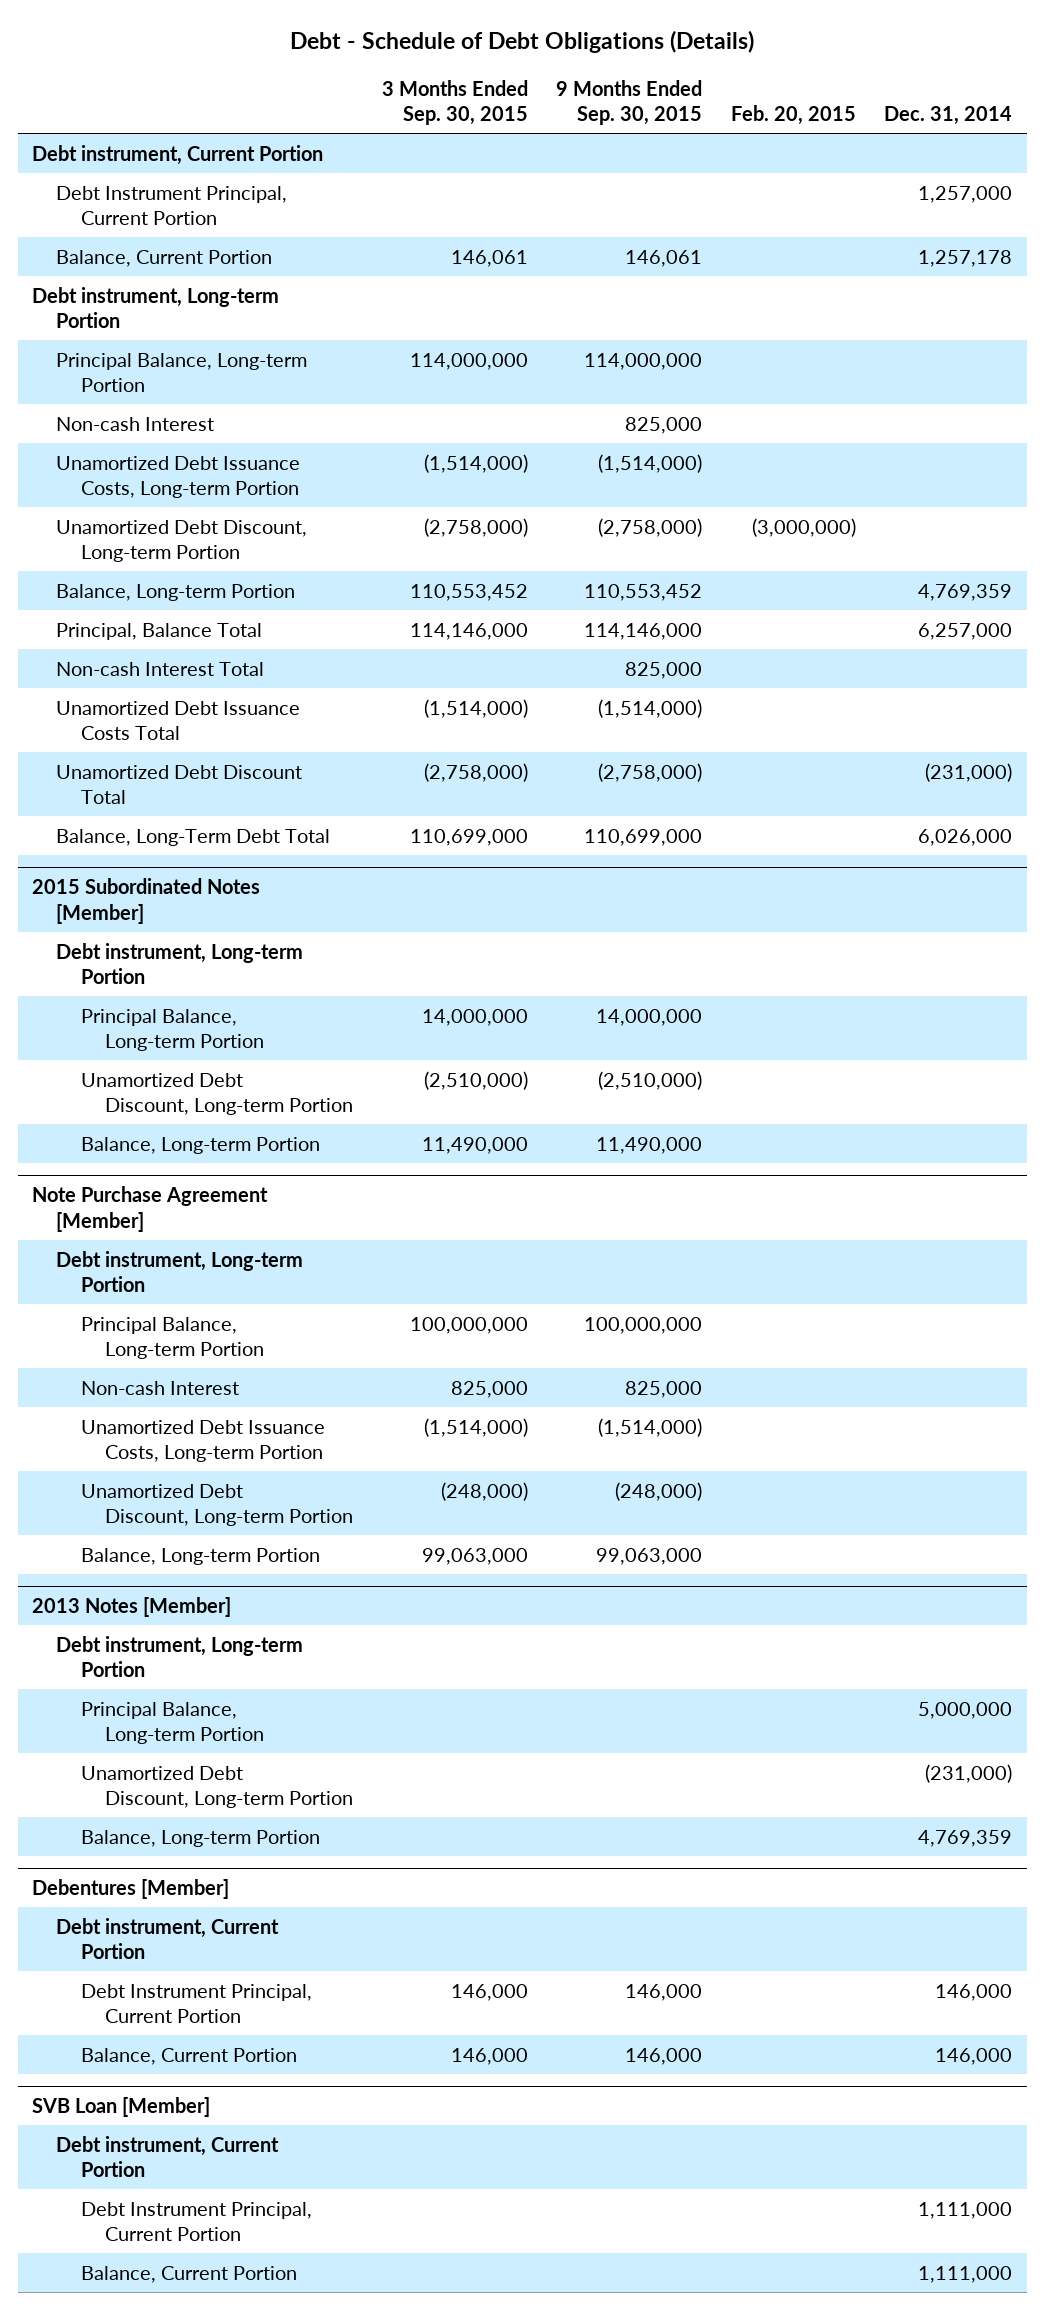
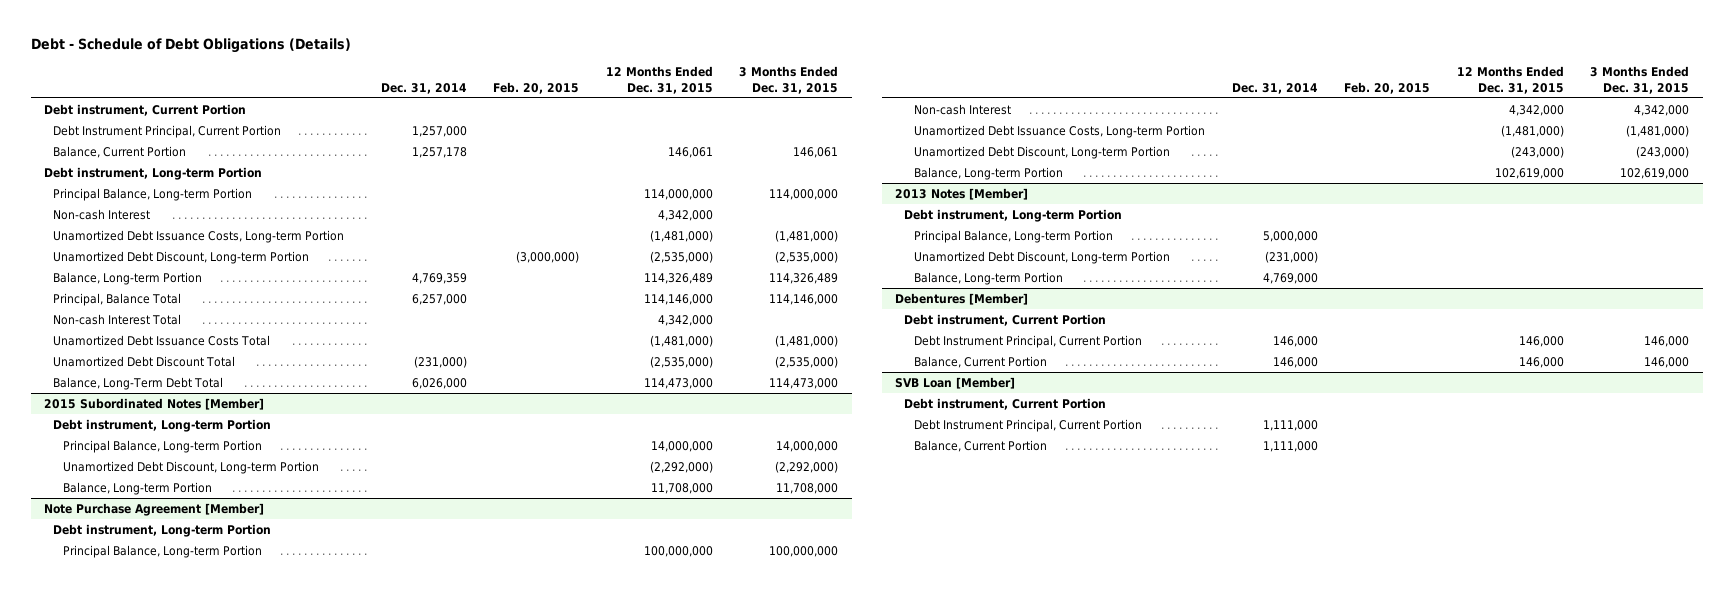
[381,79,528,126] 3 Months Ended Sep. 30, 2015 -> none
[556,79,703,126] 9 Months Ended Sep. 30, 2015 -> none
none -> [605,66,713,94] 12 Months Ended Dec. 31, 2015
none -> [739,66,839,94] 3 Months Ended Dec. 31, 2015
[918,1829,1013,1847] 4,769,359 -> [1262,273,1318,285] 4,769,000

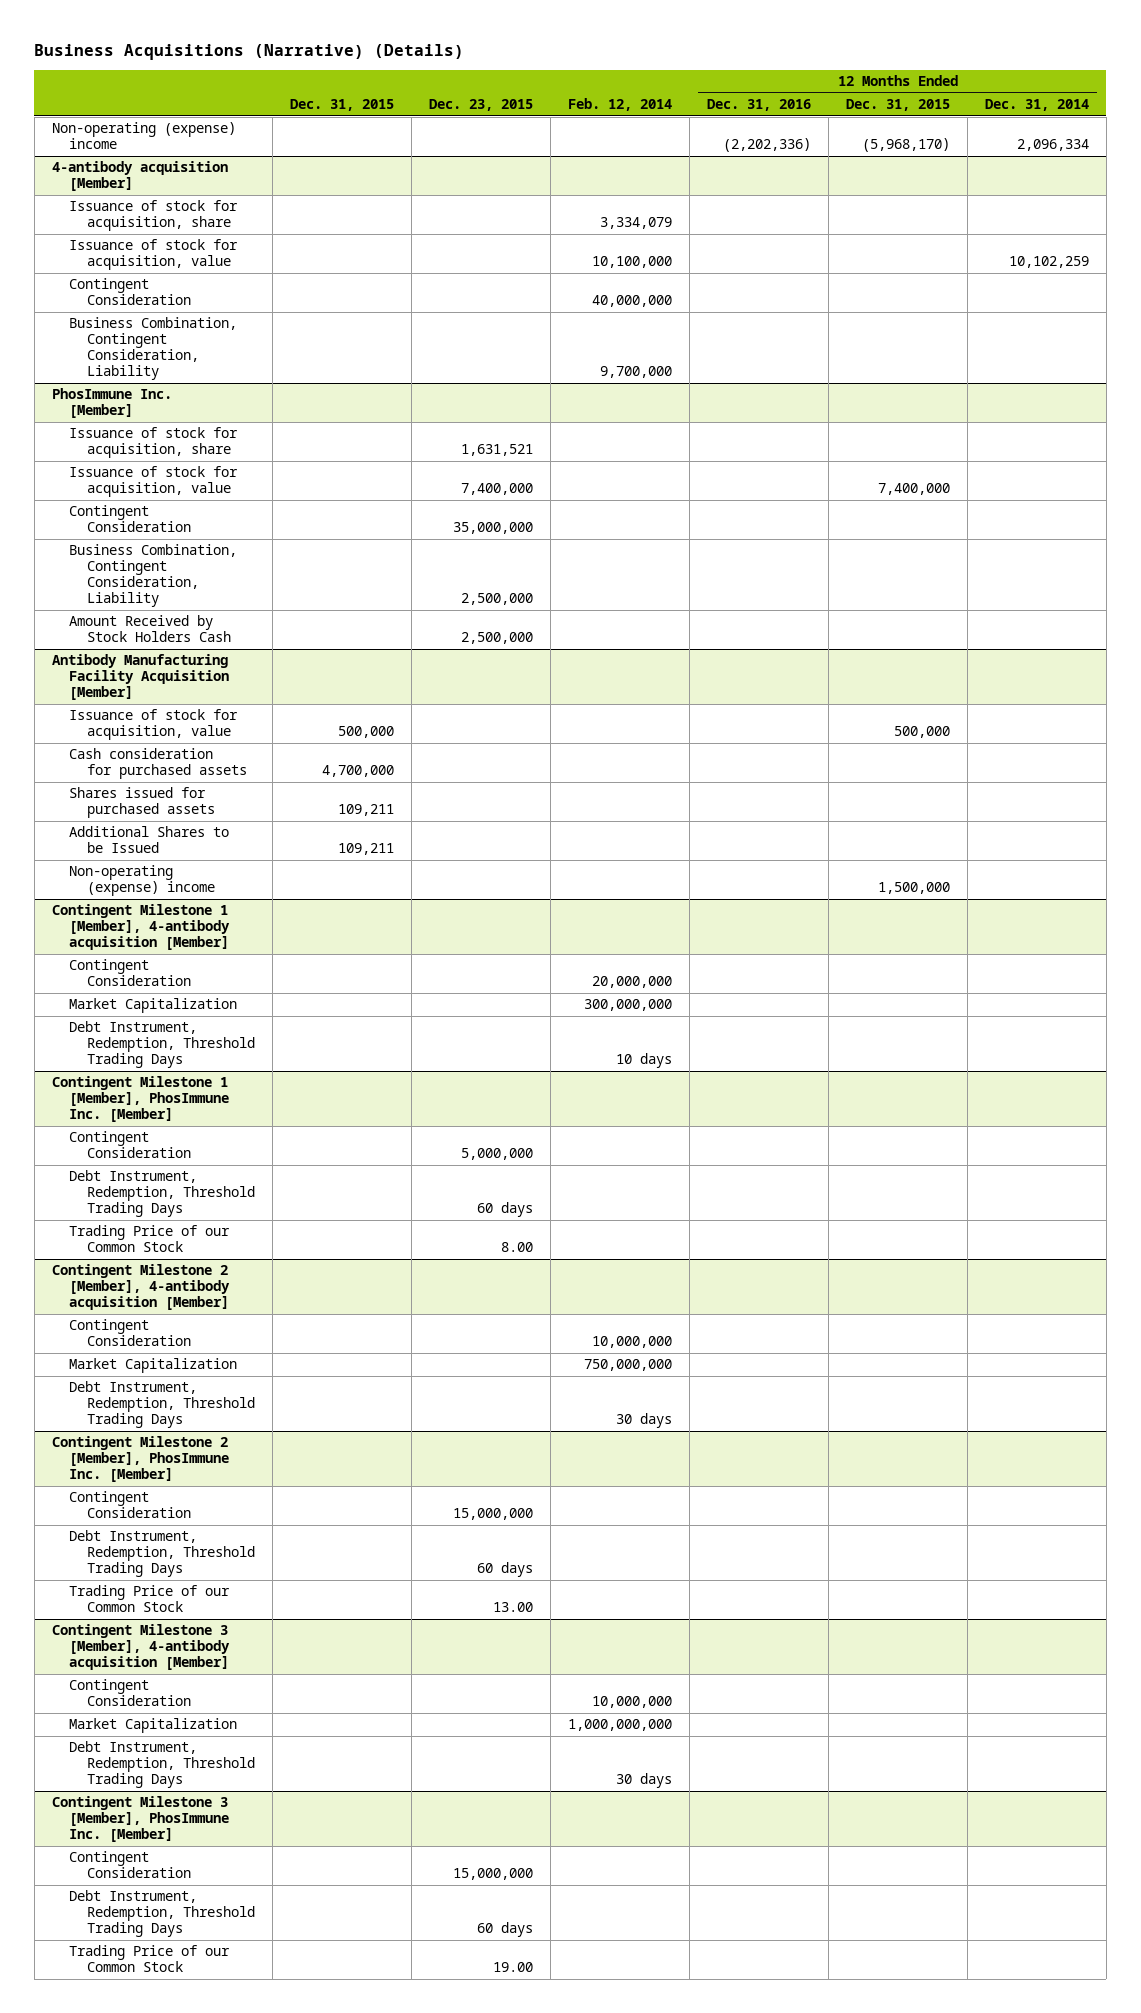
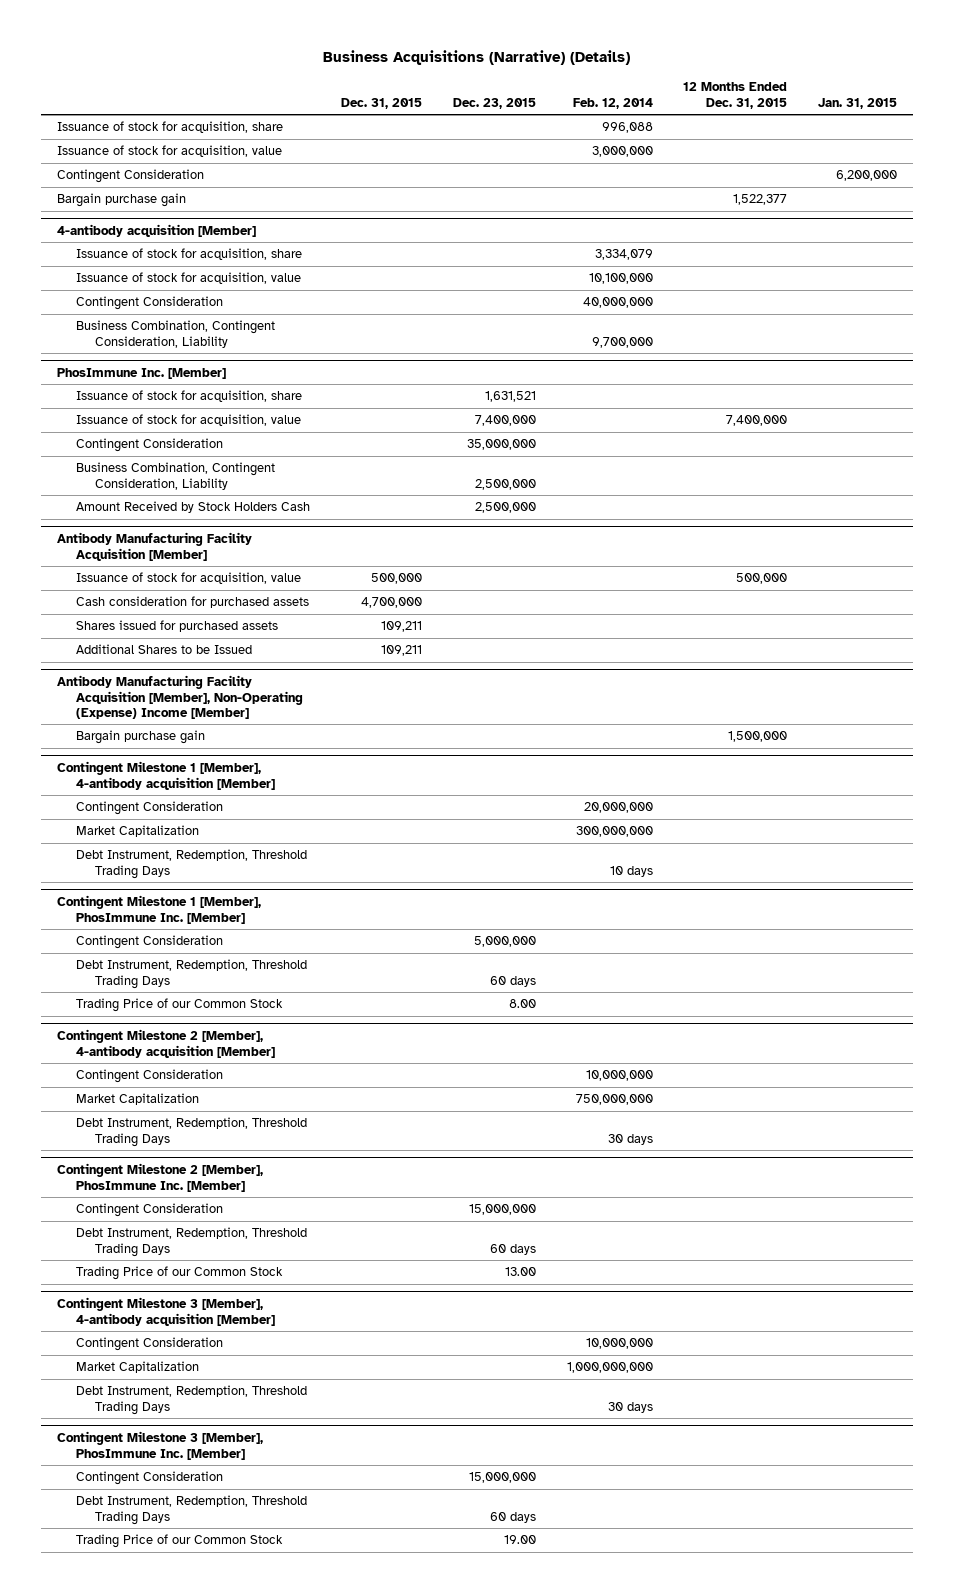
[706,99,811,112] Dec. 31, 2016 -> none
[984,99,1089,112] Dec. 31, 2014 -> none
none -> [818,98,898,110] Jan. 31, 2015
[51,122,236,150] Non-operating (expense) income -> none
none -> [56,121,283,134] Issuance of stock for acquisition, share
none -> [56,145,282,158] Issuance of stock for acquisition, value
none -> [56,169,204,184] Contingent Consideration
none -> [56,193,186,208] Bargain purchase gain
[69,865,215,897] Non-operating (expense) income -> none
none -> [56,675,304,720] Antibody Manufacturing Facility Acquisition [Member], Non-Operating (Expense) Income [Member]
none -> [76,730,206,745] Bargain purchase gain

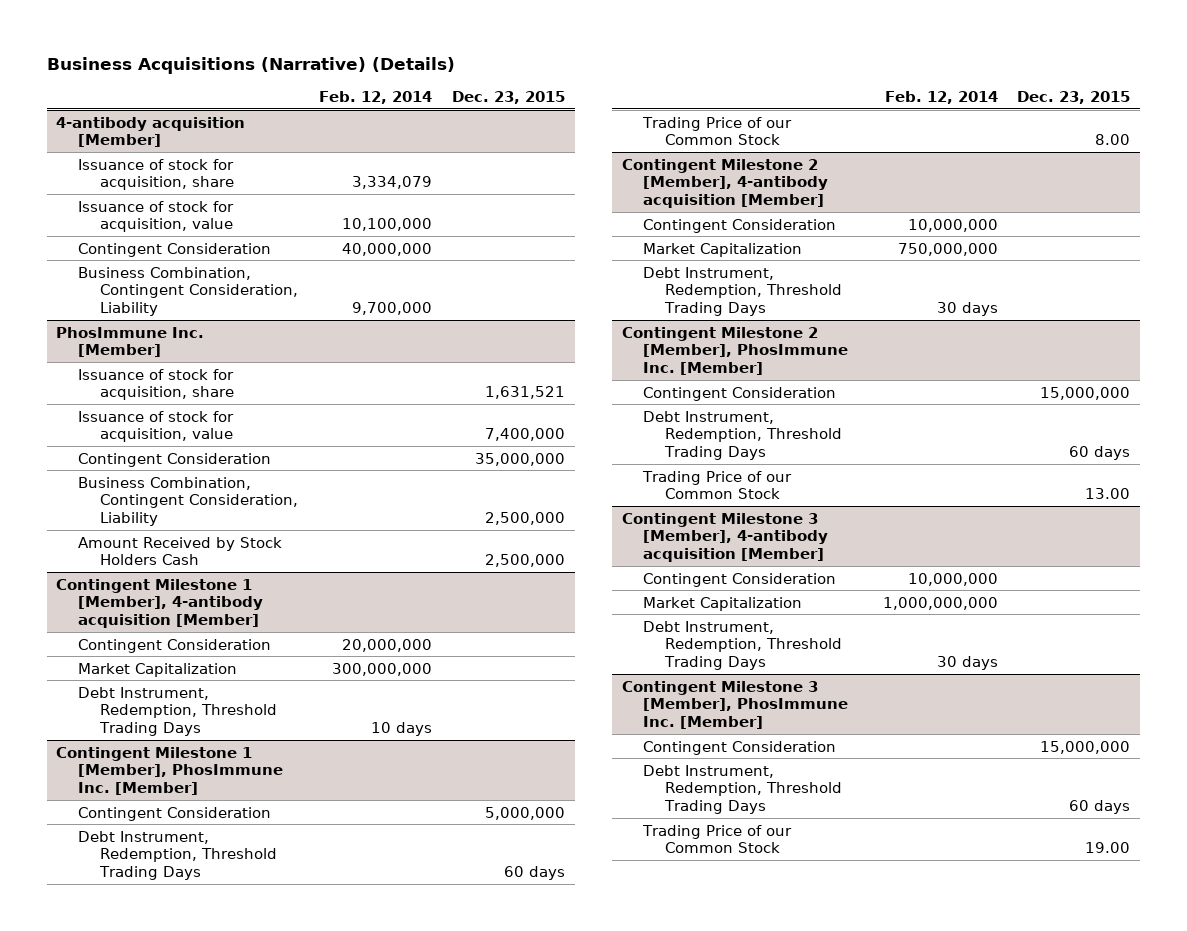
[340,98,422,110] Dec. 31, 2015 -> none
[683,82,788,110] 12 Months Ended Dec. 31, 2015 -> none
[818,98,898,110] Jan. 31, 2015 -> none
[56,121,283,134] Issuance of stock for acquisition, share -> none
[56,145,282,158] Issuance of stock for acquisition, value -> none
[56,169,204,184] Contingent Consideration -> none
[56,193,186,208] Bargain purchase gain -> none
[56,532,252,561] Antibody Manufacturing Facility Acquisition [Member] -> none
[76,572,302,585] Issuance of stock for acquisition, value -> none
[76,596,310,609] Cash consideration for purchased assets -> none
[76,620,279,633] Shares issued for purchased assets -> none
[76,644,253,655] Additional Shares to be Issued -> none
[56,675,304,720] Antibody Manufacturing Facility Acquisition [Member], Non-Operating (Expense) Income [Member] -> none
[76,730,206,745] Bargain purchase gain -> none

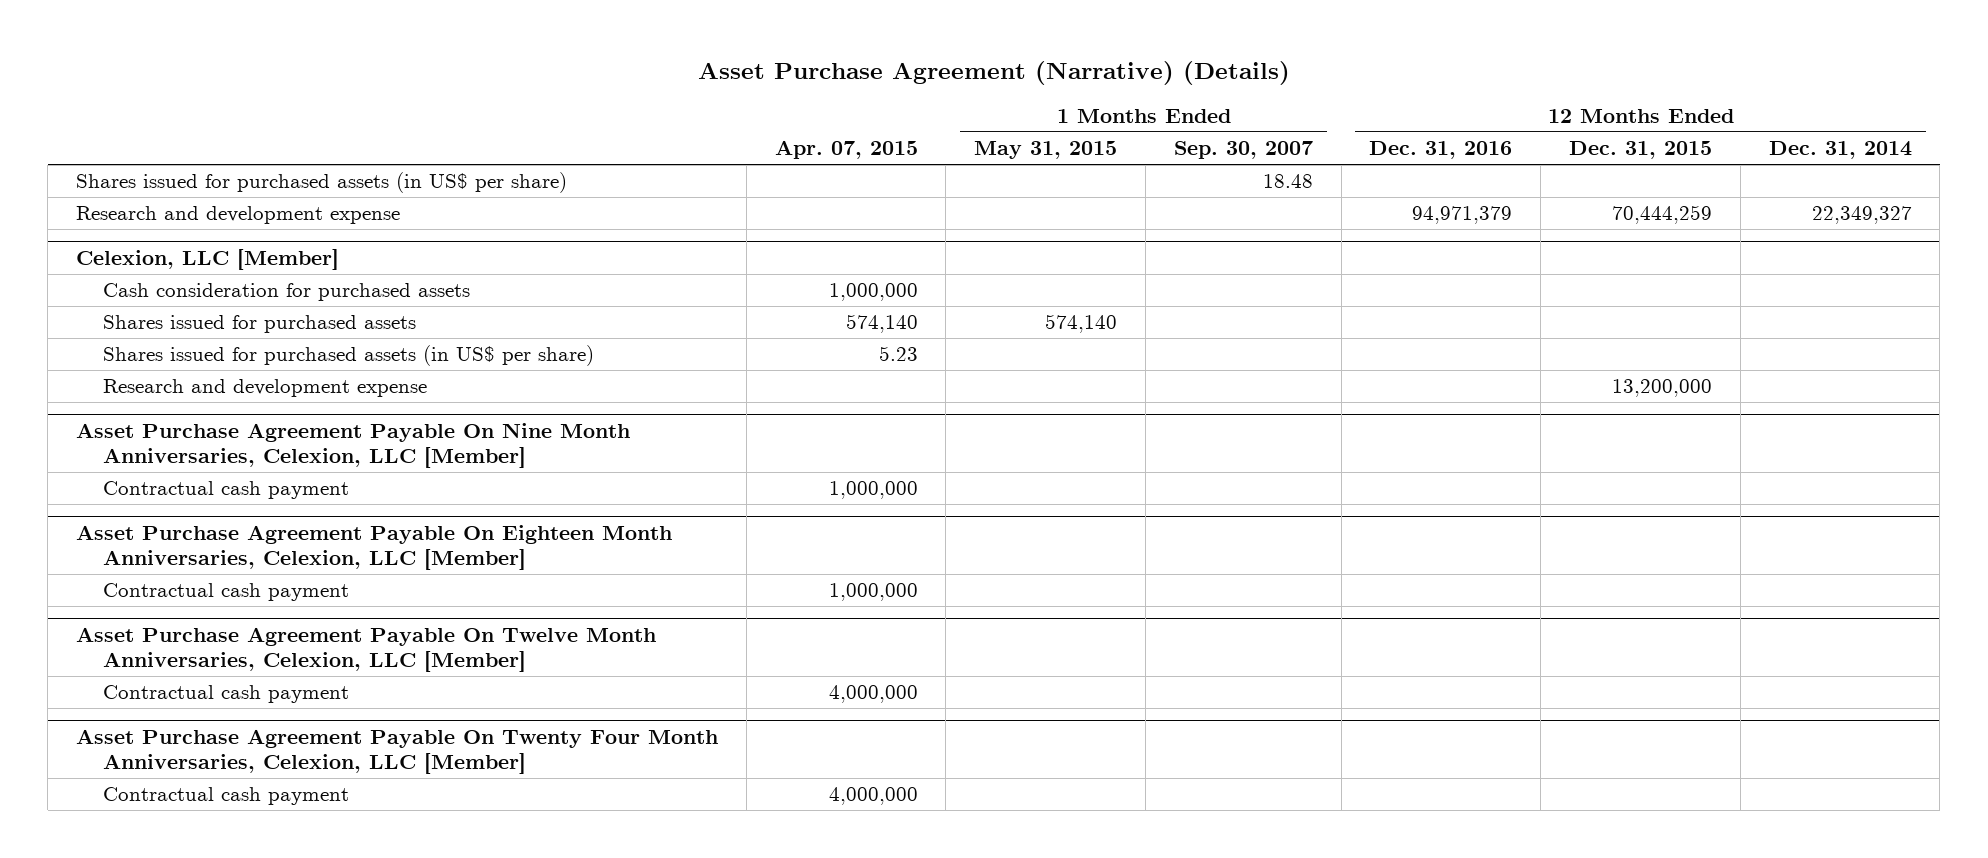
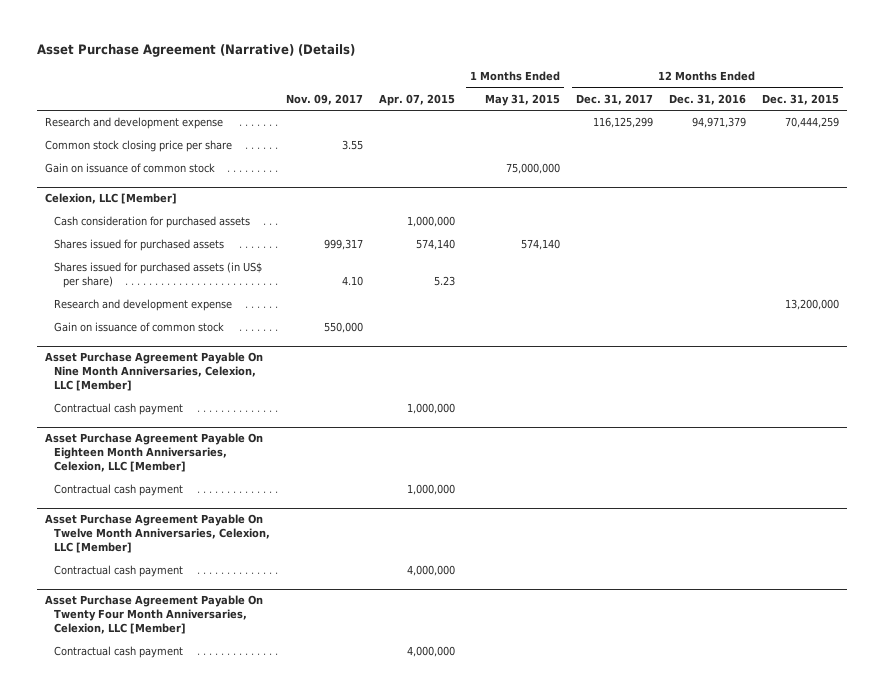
[1173,140,1313,159] Sep. 30, 2007 -> none
[1768,140,1912,159] Dec. 31, 2014 -> none
none -> [285,93,363,105] Nov. 09, 2017
none -> [576,93,654,105] Dec. 31, 2017
[76,172,568,194] Shares issued for purchased assets (in US$ per share) -> none
none -> [44,140,232,153] Common stock closing price per share
none -> [44,163,215,174] Gain on issuance of common stock
none -> [54,322,225,333] Gain on issuance of common stock

